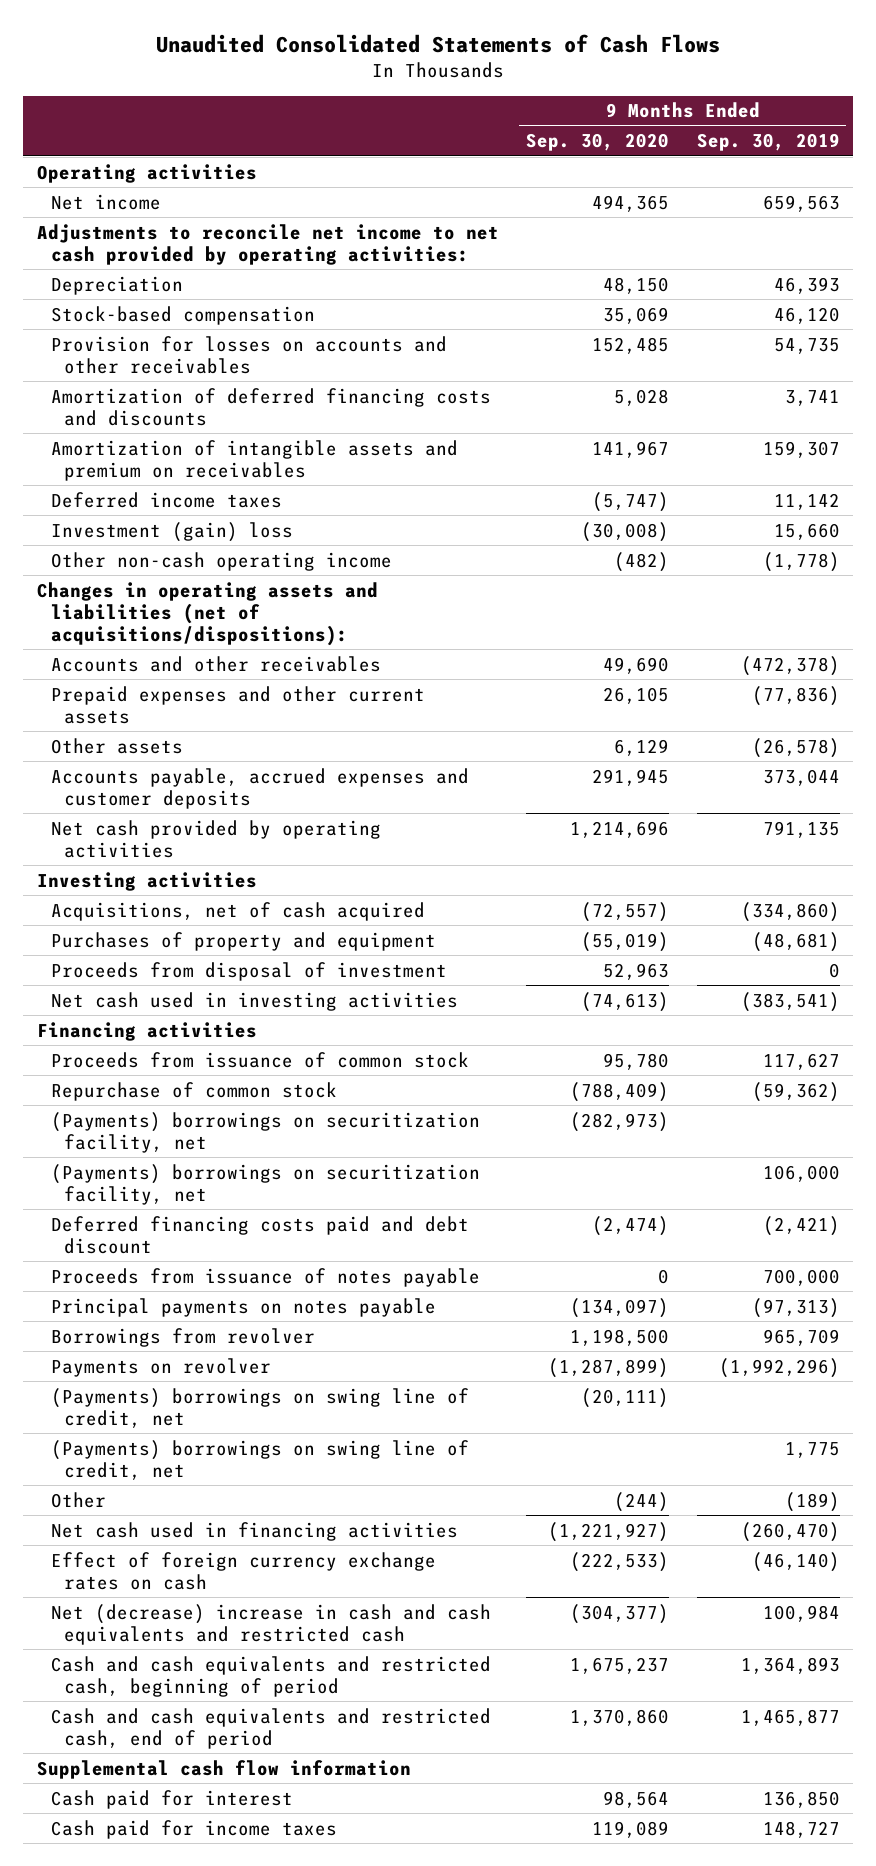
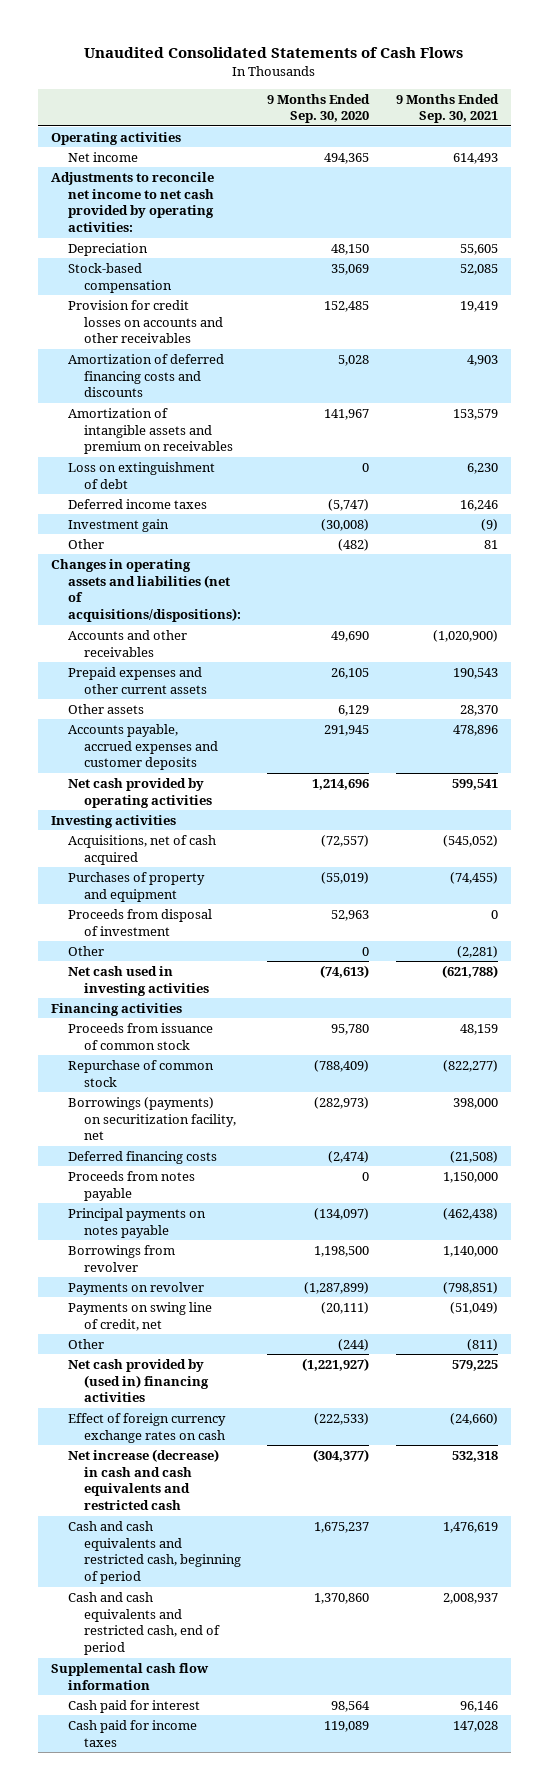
[696,133,840,152] Sep. 30, 2019 -> none
none -> [395,93,499,124] 9 Months Ended Sep. 30, 2021
[50,335,447,374] Provision for losses on accounts and other receivables -> [67,299,224,344] Provision for credit losses on accounts and other receivables
none -> [67,461,215,489] Loss on extinguishment of debt
[50,521,293,542] Investment (gain) loss -> [67,518,169,532] Investment gain
[50,551,392,571] Other non-cash operating income -> [67,538,104,549] Other
none -> [67,945,104,956] Other
[50,1163,480,1205] (Payments) borrowings on securitization facility, net -> none
[50,1111,480,1153] (Payments) borrowings on securitization facility, net -> [67,1096,237,1141] Borrowings (payments) on securitization facility, net
[50,1215,469,1254] Deferred financing costs paid and debt discount -> [67,1150,217,1164] Deferred financing costs
[50,1267,480,1287] Proceeds from issuance of notes payable -> [67,1170,195,1201] Proceeds from notes payable
[50,1439,469,1480] (Payments) borrowings on swing line of credit, net -> none
[50,1387,469,1428] (Payments) borrowings on swing line of credit, net -> [67,1301,212,1331] Payments on swing line of credit, net
[50,1521,458,1541] Net cash used in financing activities -> [67,1358,210,1403] Net cash provided by (used in) financing activities
[50,1603,491,1645] Net (decrease) increase in cash and cash equivalents and restricted cash -> [67,1448,219,1511] Net increase (decrease) in cash and cash equivalents and restricted cash

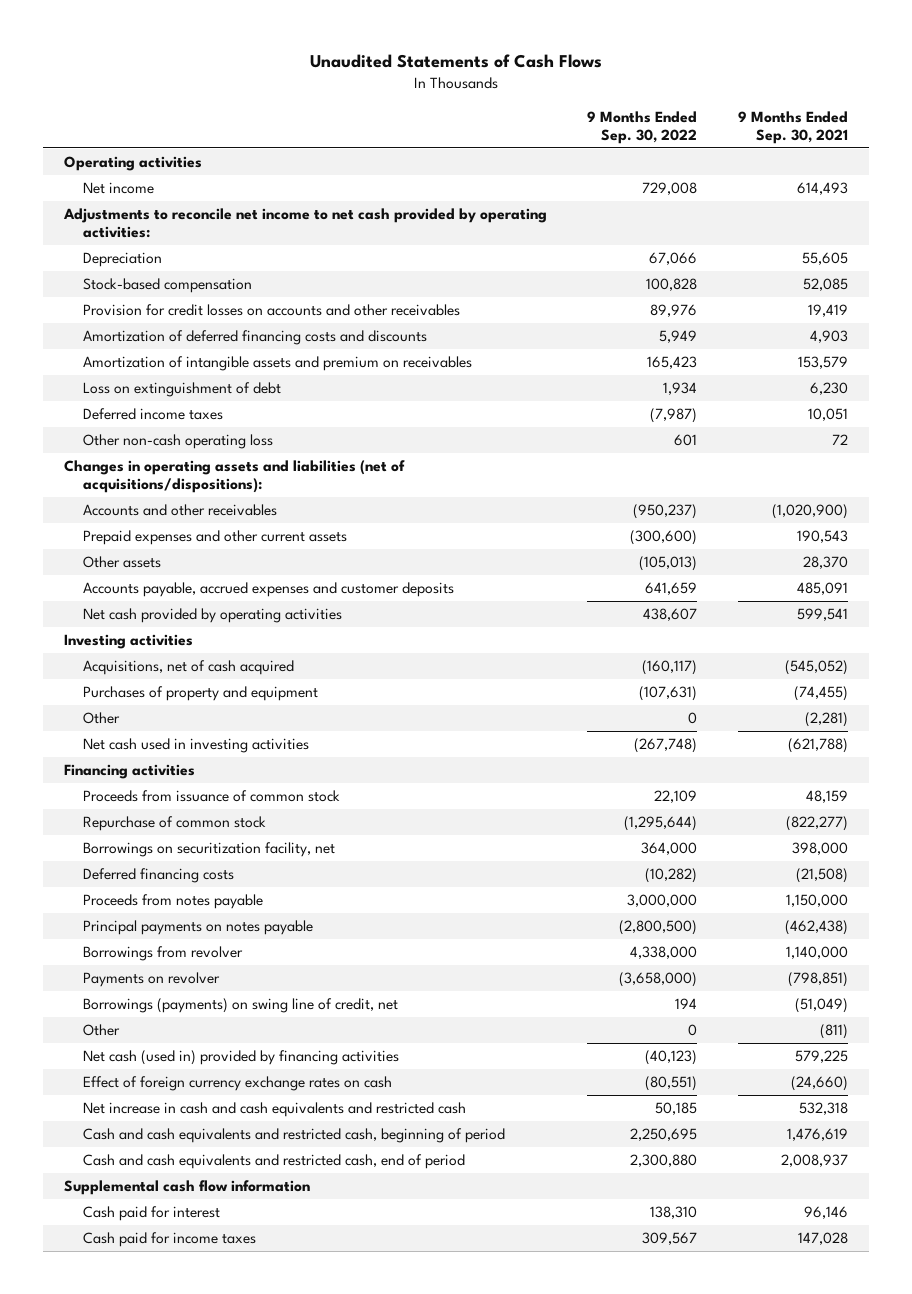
[84,47,464,59] Unaudited Consolidated Statements of Cash Flows -> [309,54,602,69] Unaudited Statements of Cash Flows
[267,93,371,124] 9 Months Ended Sep. 30, 2020 -> none
none -> [587,110,698,145] 9 Months Ended Sep. 30, 2022
[67,518,169,532] Investment gain -> none
[459,499,498,511] 16,246 -> [808,407,849,421] 10,051
[67,538,104,549] Other -> [82,433,273,449] Other non-cash operating loss
[483,539,498,549] 81 -> [832,433,849,445] 72
[452,724,498,736] 478,896 -> [797,581,849,595] 485,091
[67,908,212,936] Proceeds from disposal of investment -> none
[67,1096,237,1141] Borrowings (payments) on securitization facility, net -> [82,841,335,857] Borrowings on securitization facility, net
[67,1301,212,1331] Payments on swing line of credit, net -> [82,997,398,1013] Borrowings (payments) on swing line of credit, net
[67,1358,210,1403] Net cash provided by (used in) financing activities -> [82,1049,399,1065] Net cash (used in) provided by financing activities
[67,1448,219,1511] Net increase (decrease) in cash and cash equivalents and restricted cash -> [82,1101,466,1117] Net increase in cash and cash equivalents and restricted cash

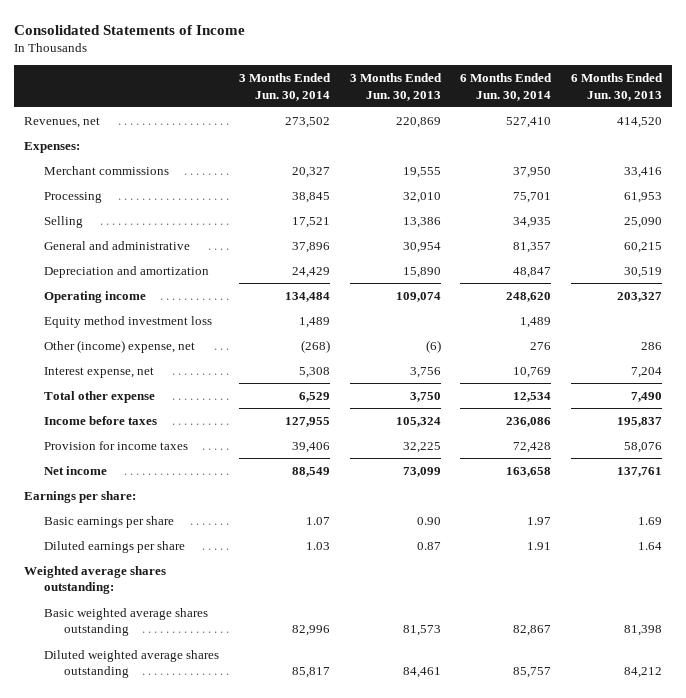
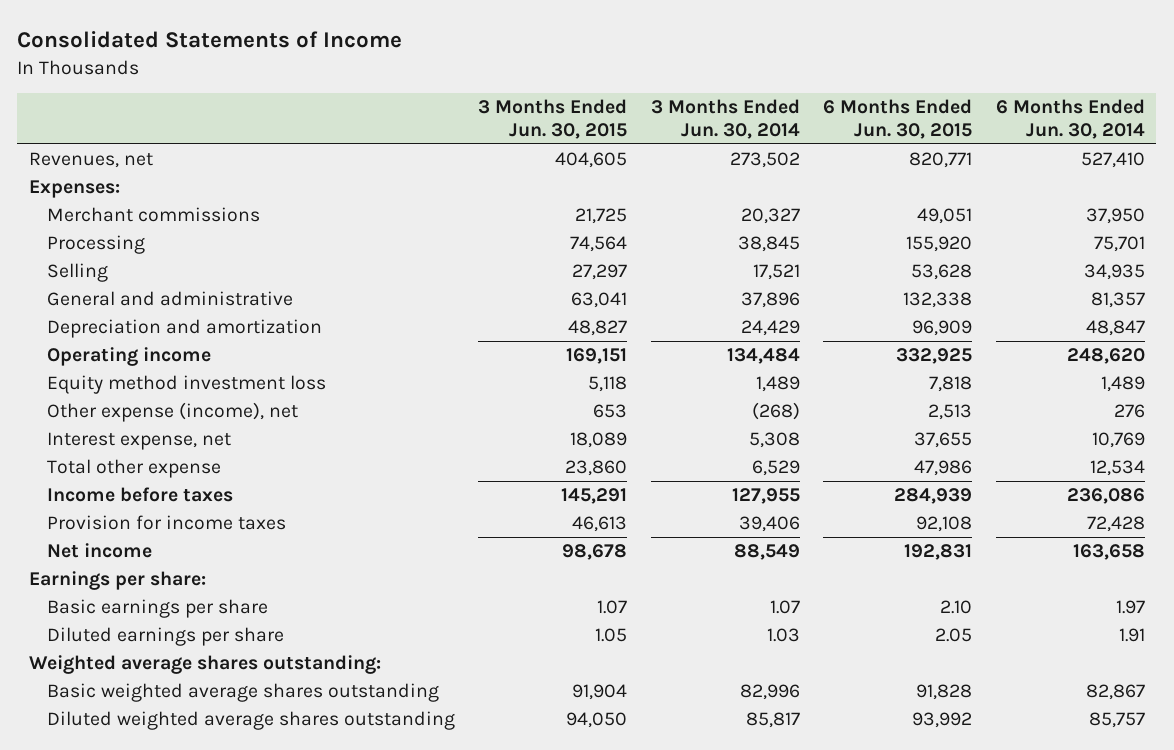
[349,73,442,101] 3 Months Ended Jun. 30, 2013 -> none
[570,73,663,101] 6 Months Ended Jun. 30, 2013 -> none
none -> [478,99,628,139] 3 Months Ended Jun. 30, 2015
none -> [823,99,973,139] 6 Months Ended Jun. 30, 2015
[44,339,196,353] Other (income) expense, net -> [47,402,299,423] Other expense (income), net

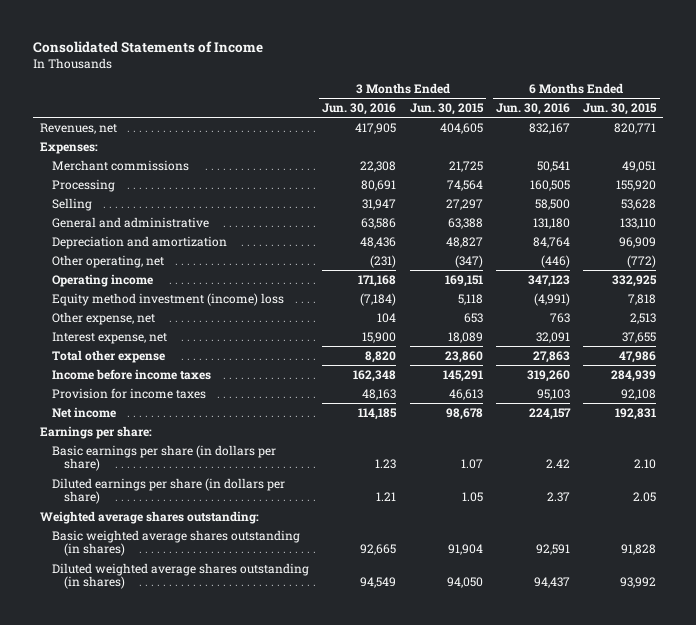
[650,99,800,139] 3 Months Ended Jun. 30, 2014 -> none
[995,99,1145,139] 6 Months Ended Jun. 30, 2014 -> none
none -> [322,102,397,115] Jun. 30, 2016
none -> [495,102,570,115] Jun. 30, 2016
[571,292,628,309] 63,041 -> [447,217,483,229] 63,388
[903,292,973,309] 132,338 -> [620,217,657,229] 133,110
none -> [52,254,165,268] Other operating, net
[47,375,327,395] Equity method investment loss -> [52,292,285,306] Equity method investment (income) loss
[47,402,299,423] Other expense (income), net -> [52,311,156,325] Other expense, net
[47,487,234,503] Income before taxes -> [52,368,212,380] Income before income taxes
[47,599,269,619] Basic earnings per share -> [52,444,277,472] Basic earnings per share (in dollars per share)
[47,627,285,647] Diluted earnings per share -> [52,477,286,505] Diluted earnings per share (in dollars per share)
[47,683,440,703] Basic weighted average shares outstanding -> [52,529,301,557] Basic weighted average shares outstanding (in shares)
[47,711,456,731] Diluted weighted average shares outstanding -> [52,562,310,590] Diluted weighted average shares outstanding (in shares)

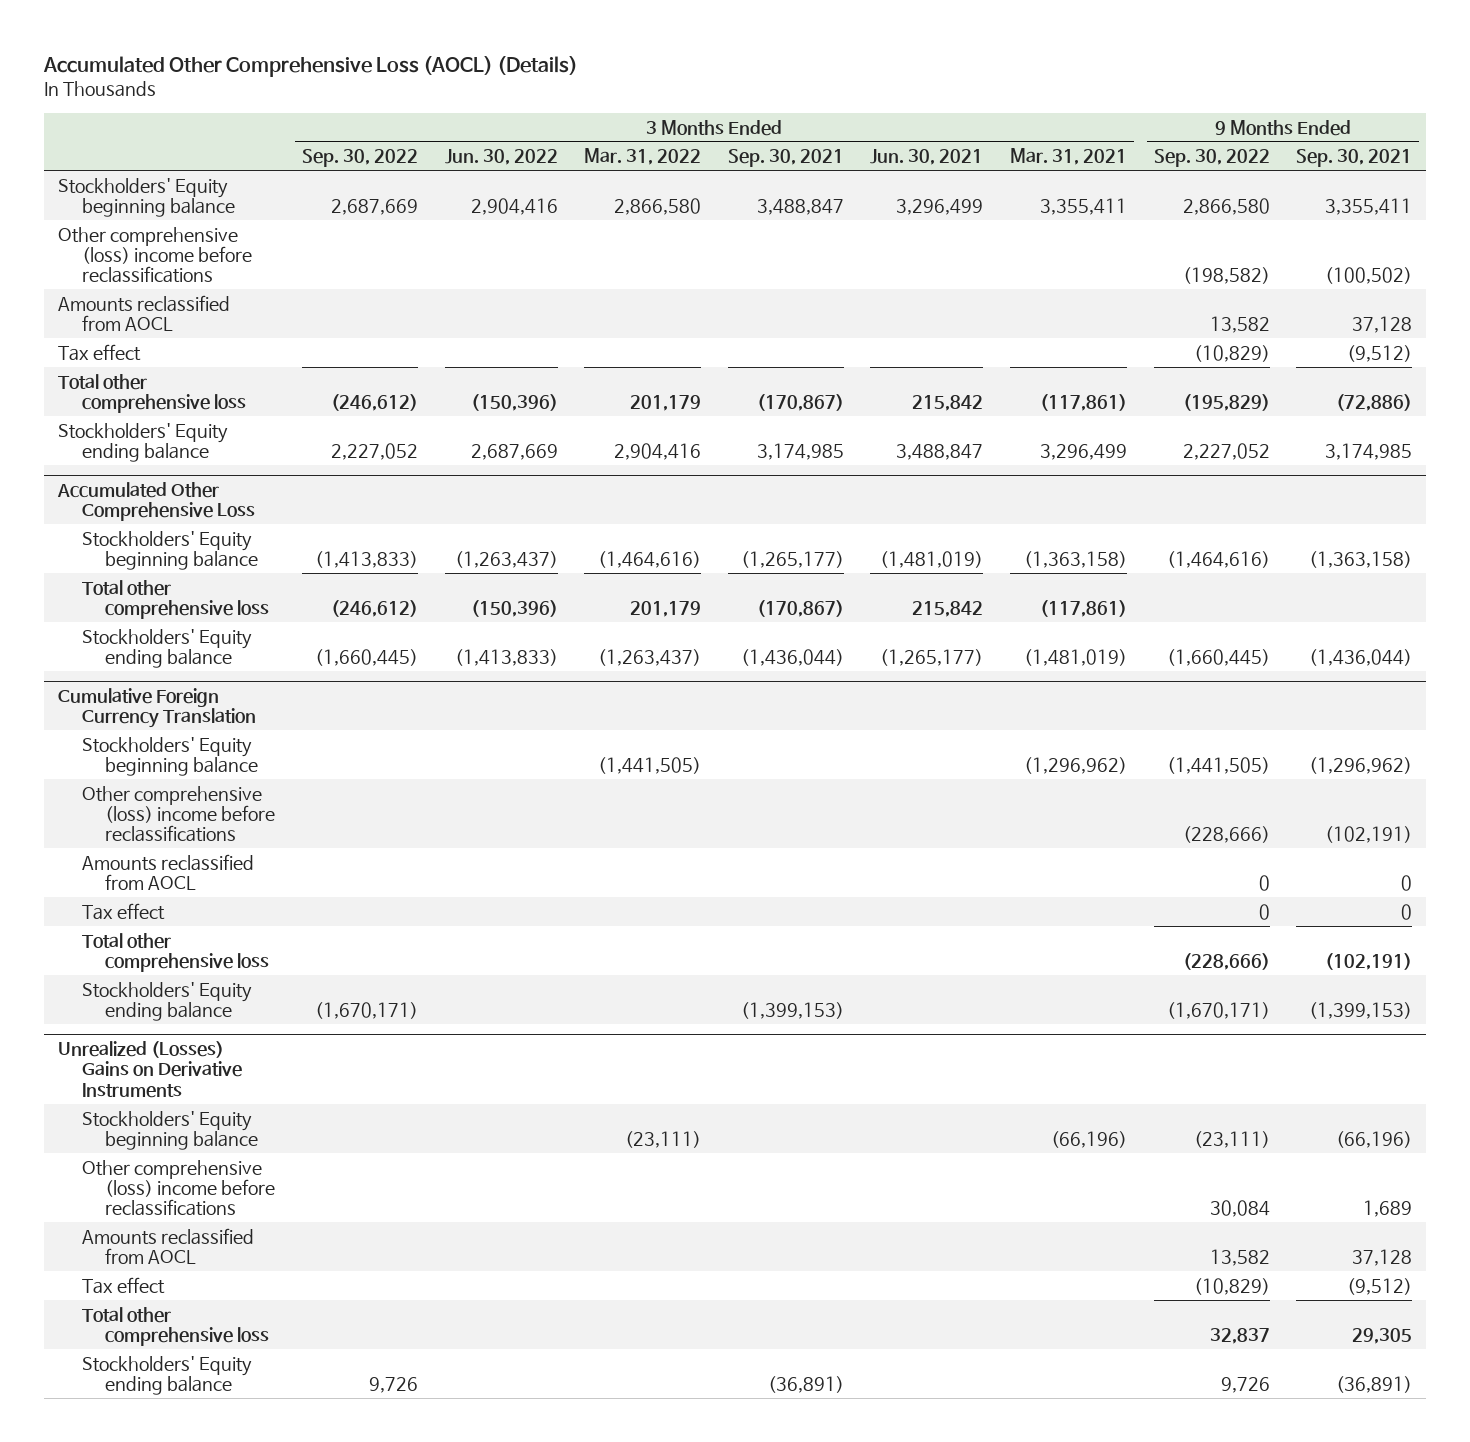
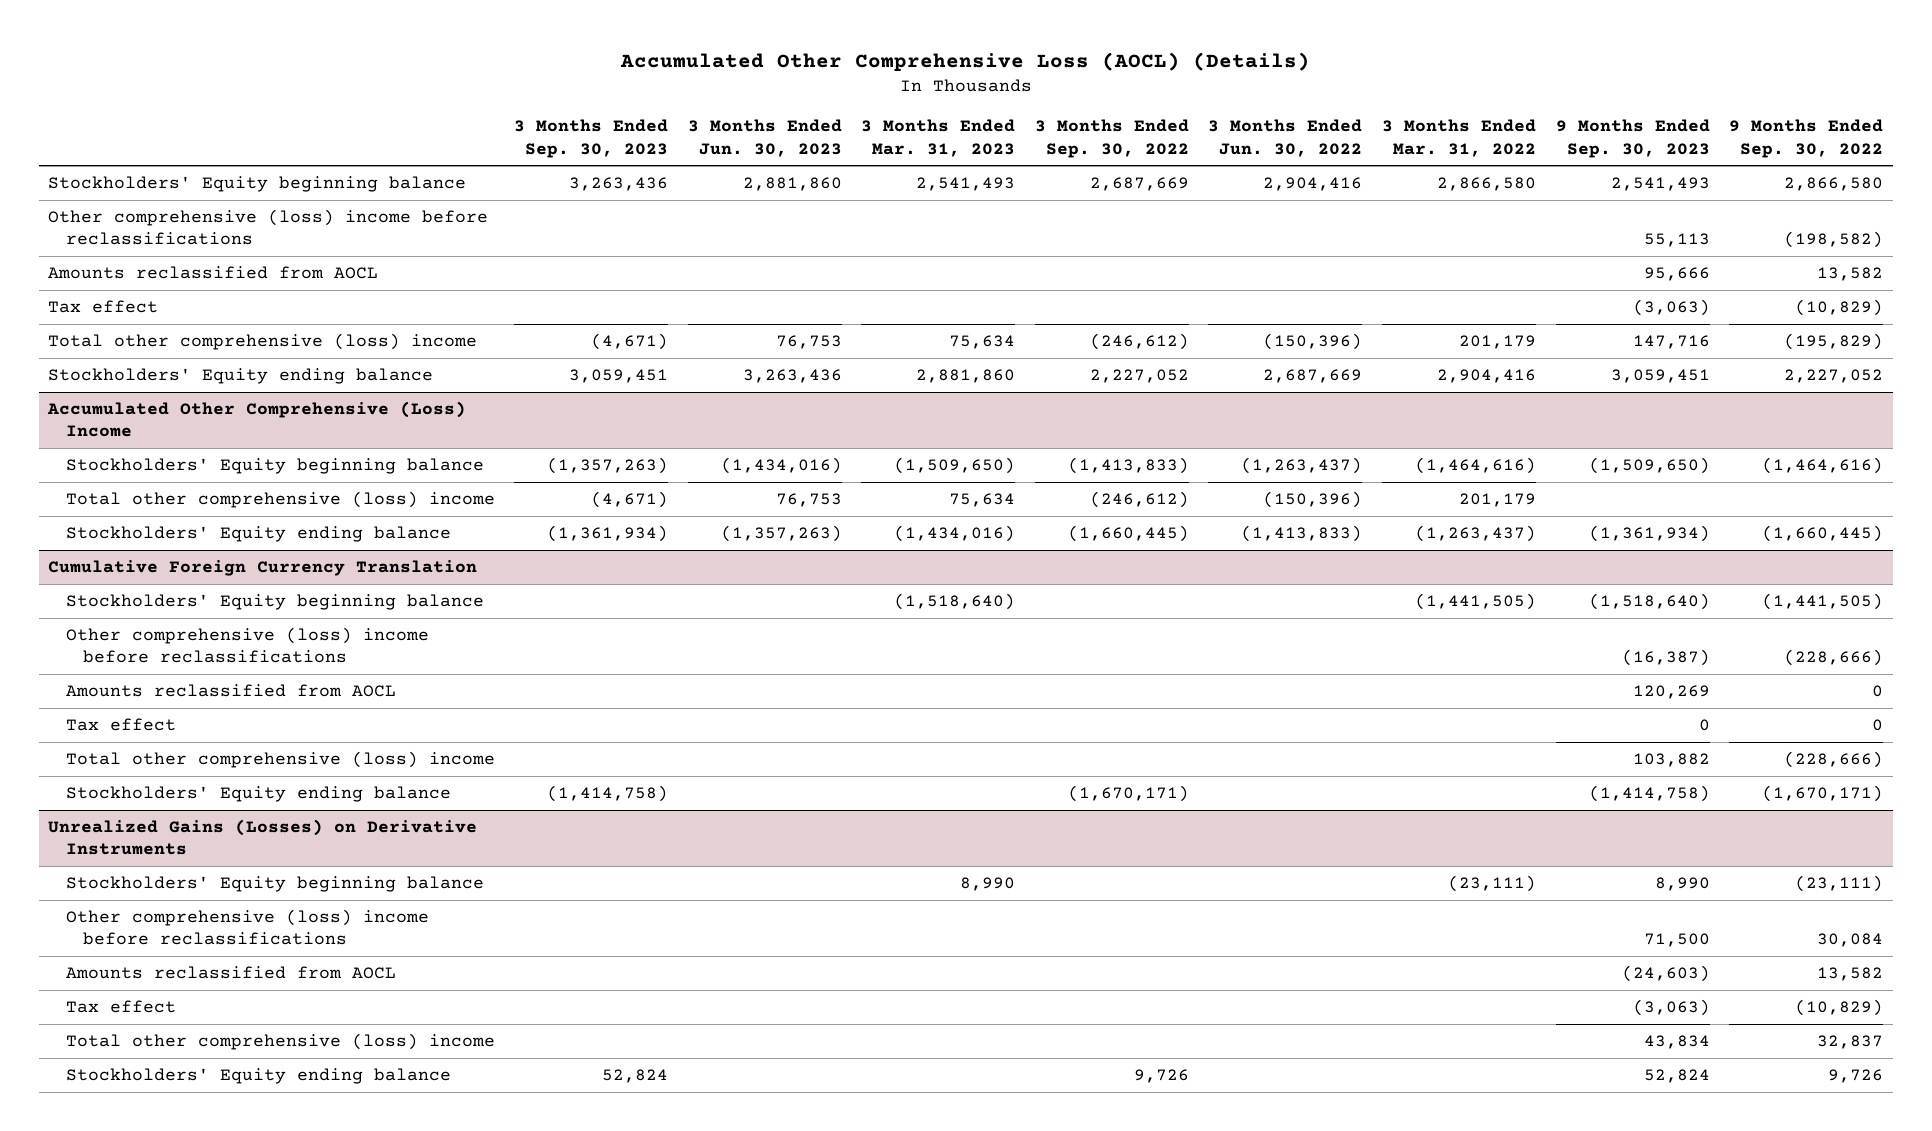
[727,149,844,168] Sep. 30, 2021 -> none
[870,149,984,166] Jun. 30, 2021 -> none
[1010,148,1128,166] Mar. 31, 2021 -> none
[1296,149,1413,168] Sep. 30, 2021 -> none
none -> [514,119,669,158] 3 Months Ended Sep. 30, 2023
none -> [687,119,842,157] 3 Months Ended Jun. 30, 2023
none -> [861,119,1016,157] 3 Months Ended Mar. 31, 2023
none -> [1555,119,1710,158] 9 Months Ended Sep. 30, 2023
[57,373,246,413] Total other comprehensive loss -> [48,333,478,351] Total other comprehensive (loss) income
[56,481,255,522] Accumulated Other Comprehensive Loss -> [47,401,467,438] Accumulated Other Comprehensive (Loss) Income
[81,579,270,619] Total other comprehensive loss -> [65,491,495,509] Total other comprehensive (loss) income
[81,932,270,972] Total other comprehensive loss -> [65,751,495,769] Total other comprehensive (loss) income
[57,1040,242,1098] Unrealized (Losses) Gains on Derivative Instruments -> [48,819,478,856] Unrealized Gains (Losses) on Derivative Instruments
[81,1306,270,1346] Total other comprehensive loss -> [65,1033,495,1051] Total other comprehensive (loss) income

